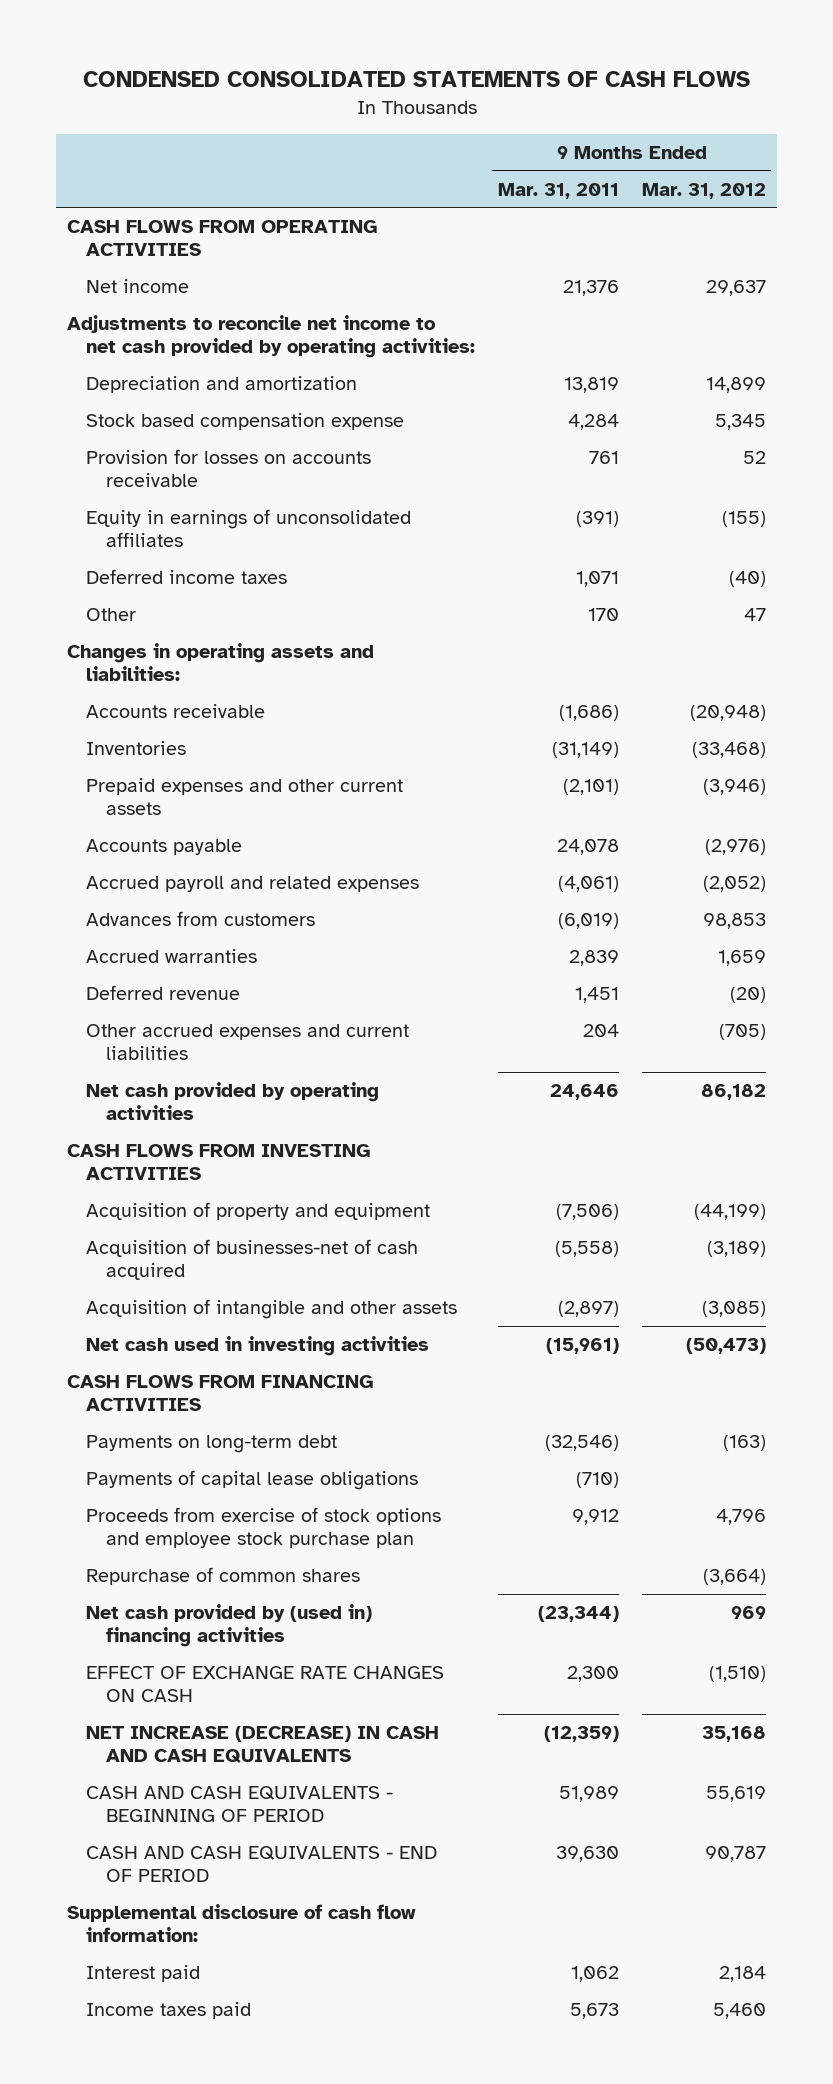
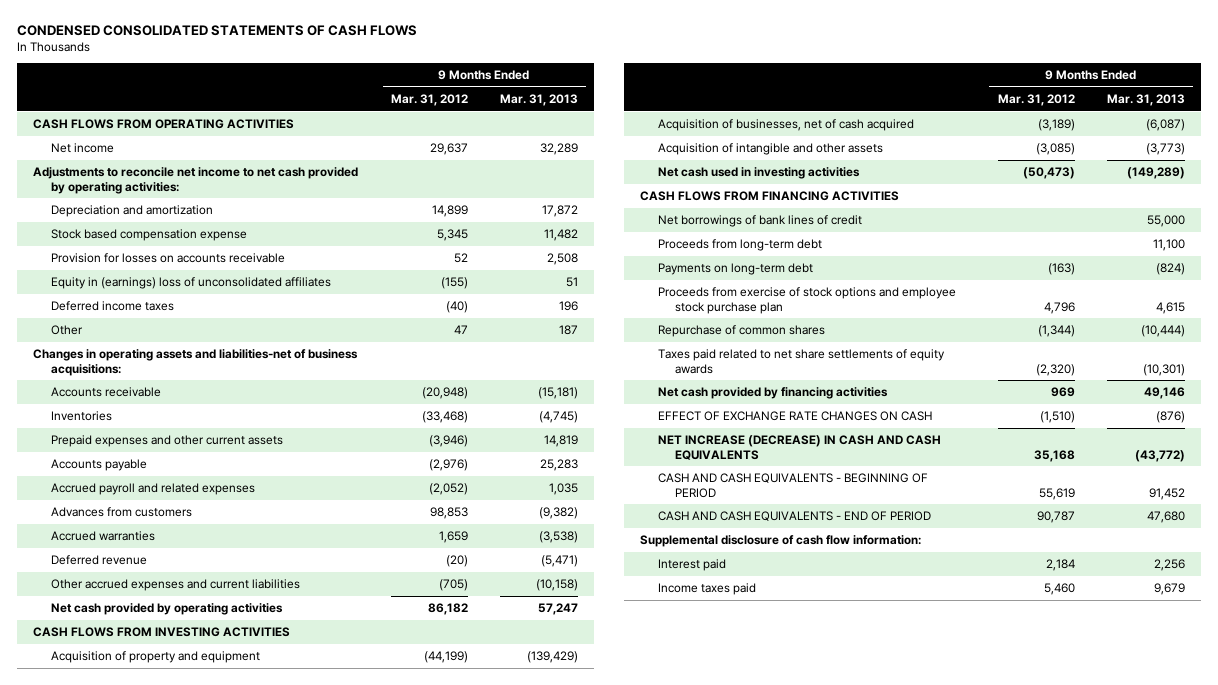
[498,182,620,199] Mar. 31, 2011 -> none
none -> [500,93,579,106] Mar. 31, 2013
[86,509,412,548] Equity in earnings of unconsolidated affiliates -> [50,277,331,290] Equity in (earnings) loss of unconsolidated affiliates
[67,643,375,682] Changes in operating assets and liabilities: -> [33,349,359,376] Changes in operating assets and liabilities-net of business acquisitions:
[86,1239,419,1281] Acquisition of businesses-net of cash acquired -> [657,119,914,132] Acquisition of businesses, net of cash acquired
none -> [657,215,862,228] Net borrowings of bank lines of credit
none -> [657,239,822,252] Proceeds from long-term debt
[86,1470,419,1491] Payments of capital lease obligations -> none
[702,1569,766,1586] (3,664) -> [1037,325,1075,338] (1,344)
none -> [657,349,945,374] Taxes paid related to net share settlements of equity awards
[86,1604,373,1648] Net cash provided by (used in) financing activities -> [657,387,888,400] Net cash provided by financing activities

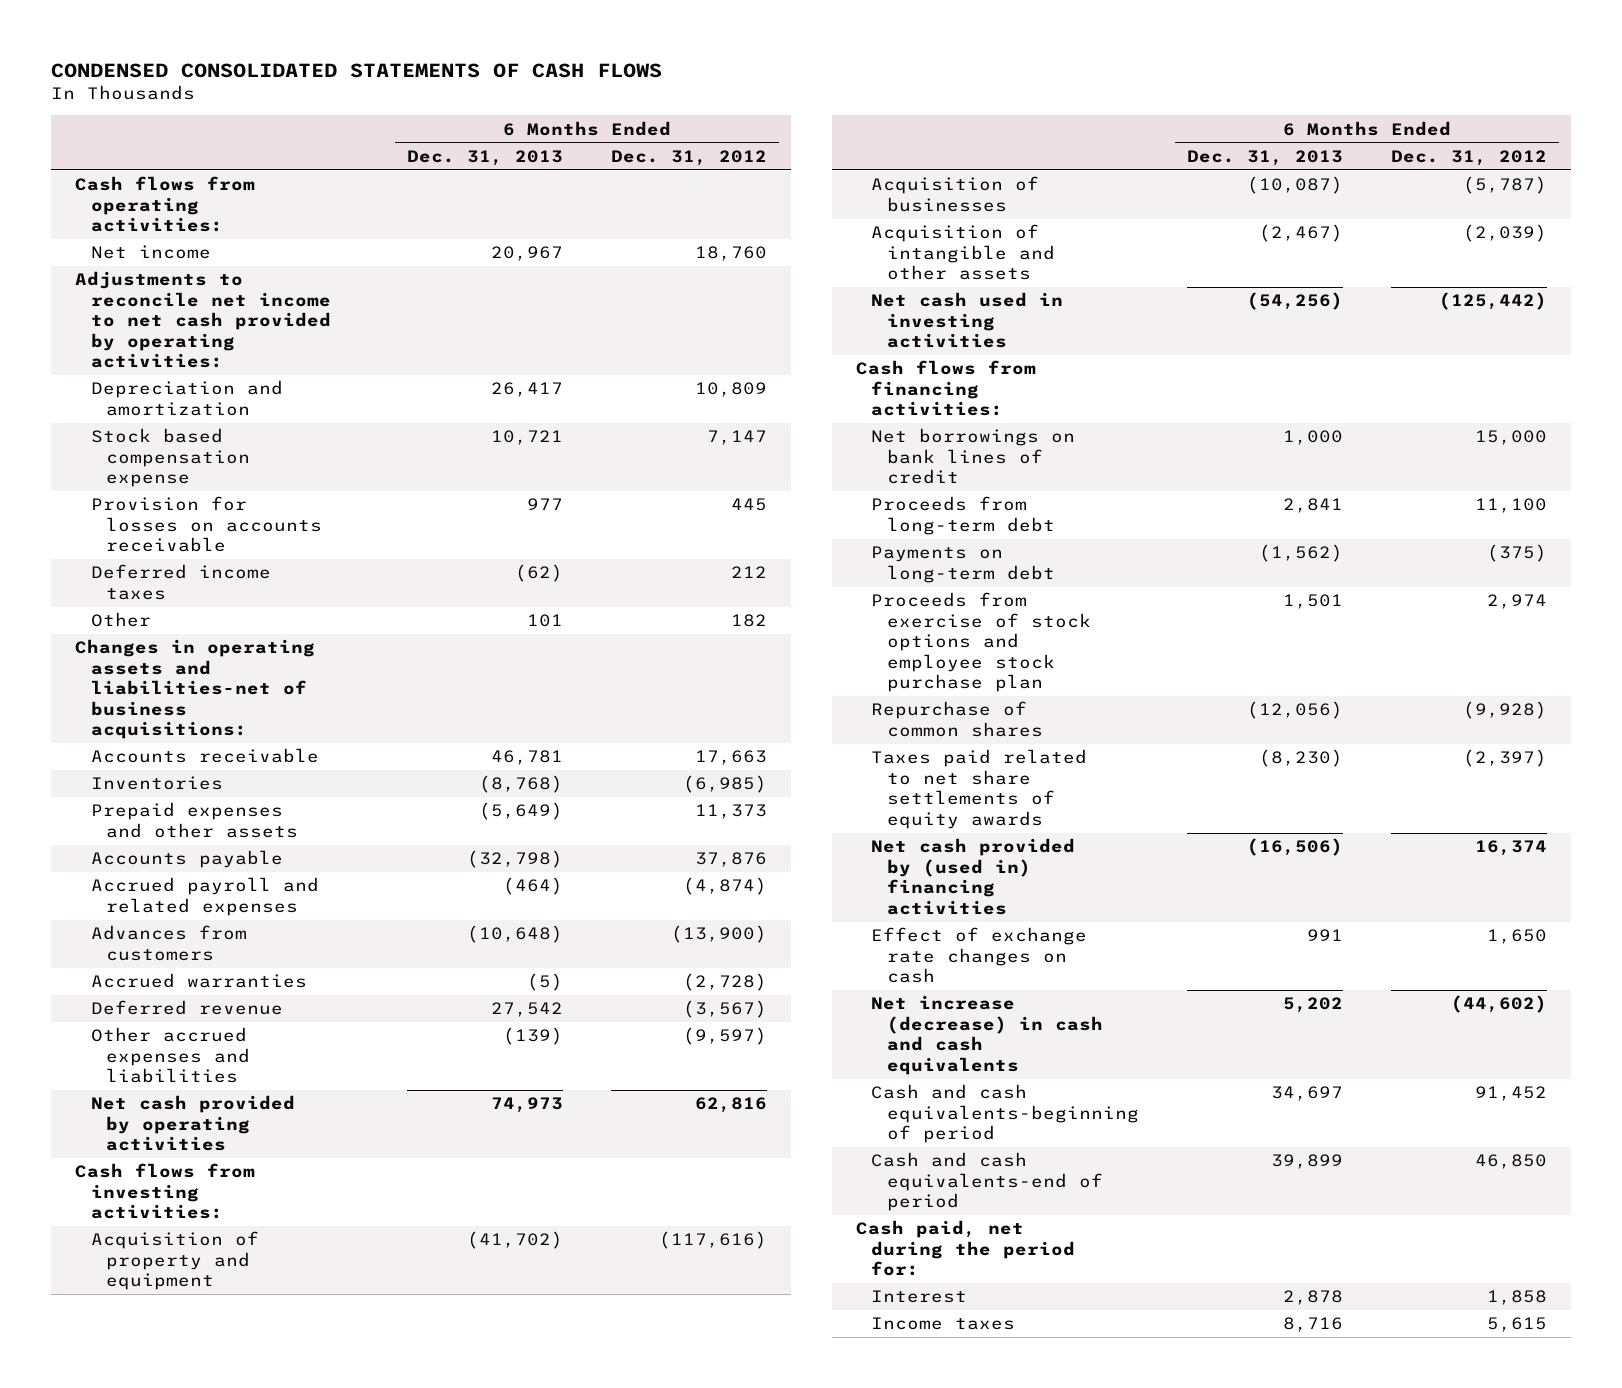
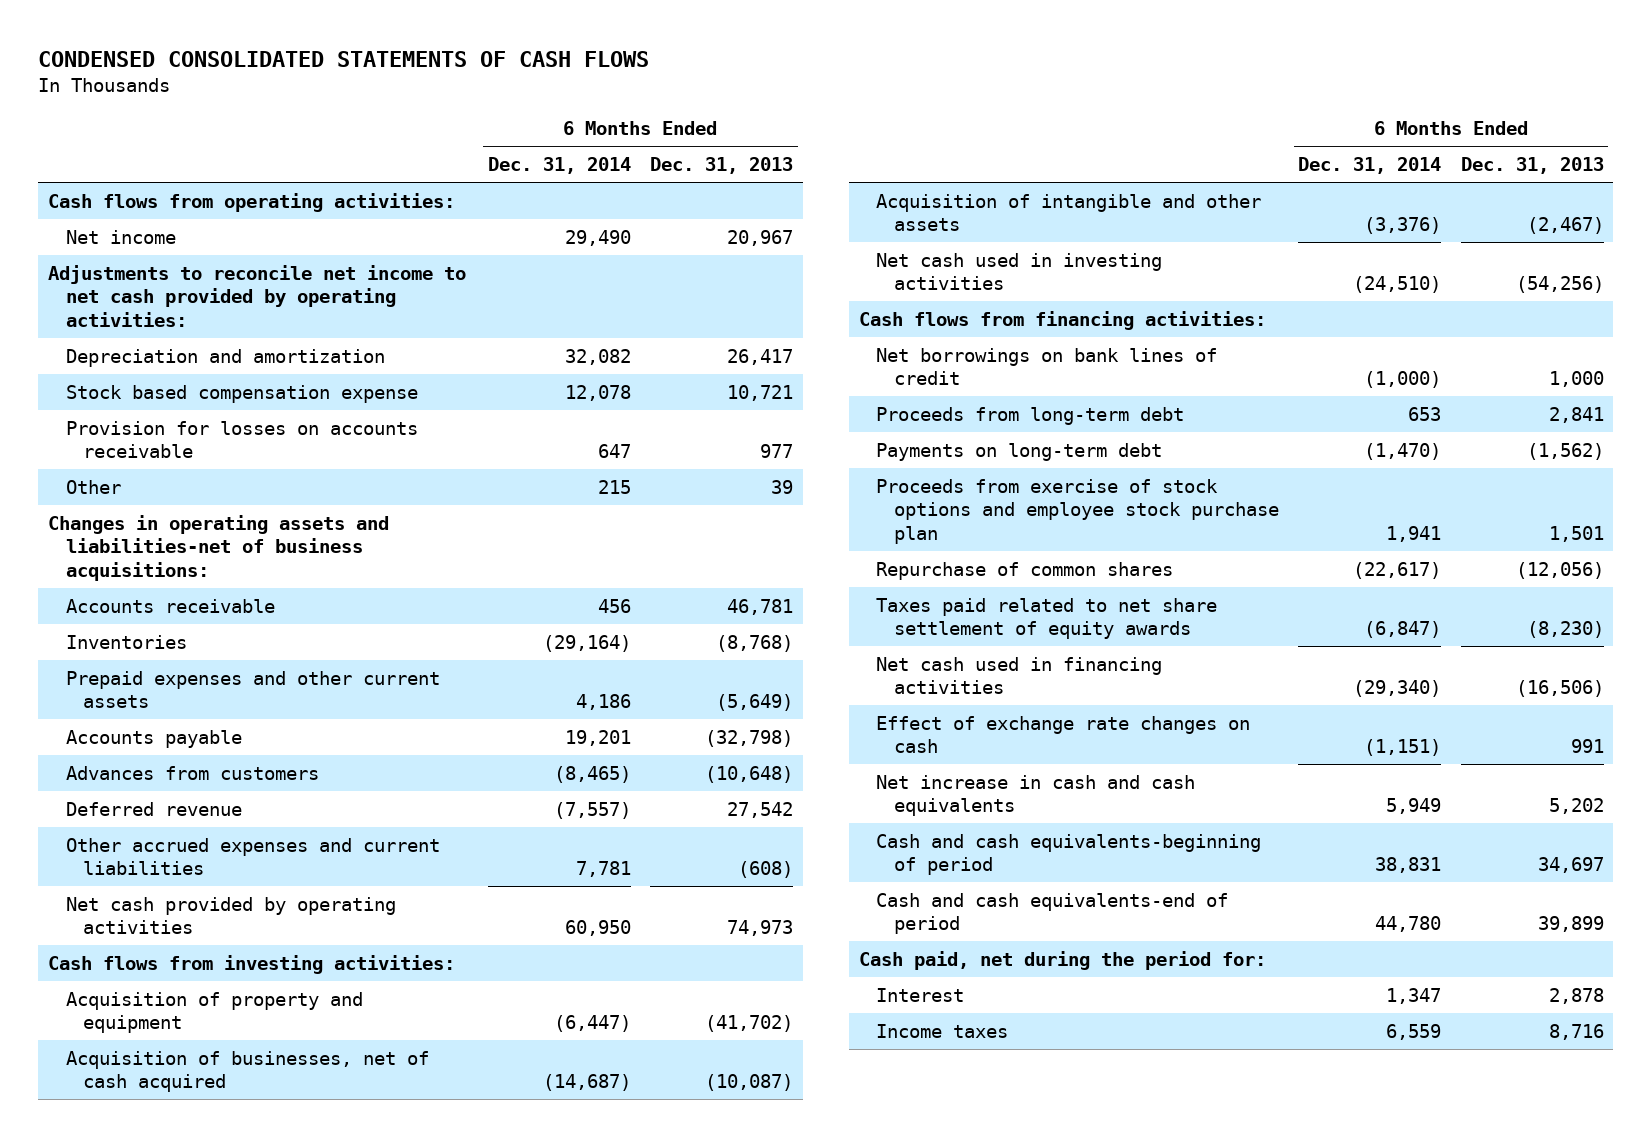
[610,149,767,166] Dec. 31, 2012 -> none
none -> [487,157,631,175] Dec. 31, 2014
[90,564,271,600] Deferred income taxes -> none
[526,614,563,628] 101 -> [770,479,793,494] 39
[90,802,299,838] Prepaid expenses and other assets -> [65,670,440,709] Prepaid expenses and other current assets
[90,877,319,916] Accrued payroll and related expenses -> none
[90,973,307,989] Accrued warranties -> none
[90,1027,251,1084] Other accrued expenses and liabilities -> [65,837,440,876] Other accrued expenses and current liabilities
[502,1027,563,1046] (139) -> [737,861,793,879] (608)
[871,176,1040,212] Acquisition of businesses -> [65,1050,429,1093] Acquisition of businesses, net of cash acquired
[871,749,1088,829] Taxes paid related to net share settlements of equity awards -> [876,597,1218,640] Taxes paid related to net share settlement of equity awards
[871,838,1076,915] Net cash provided by (used in) financing activities -> [876,656,1163,695] Net cash used in financing activities
[871,995,1103,1075] Net increase (decrease) in cash and cash equivalents -> [876,774,1196,817] Net increase in cash and cash equivalents

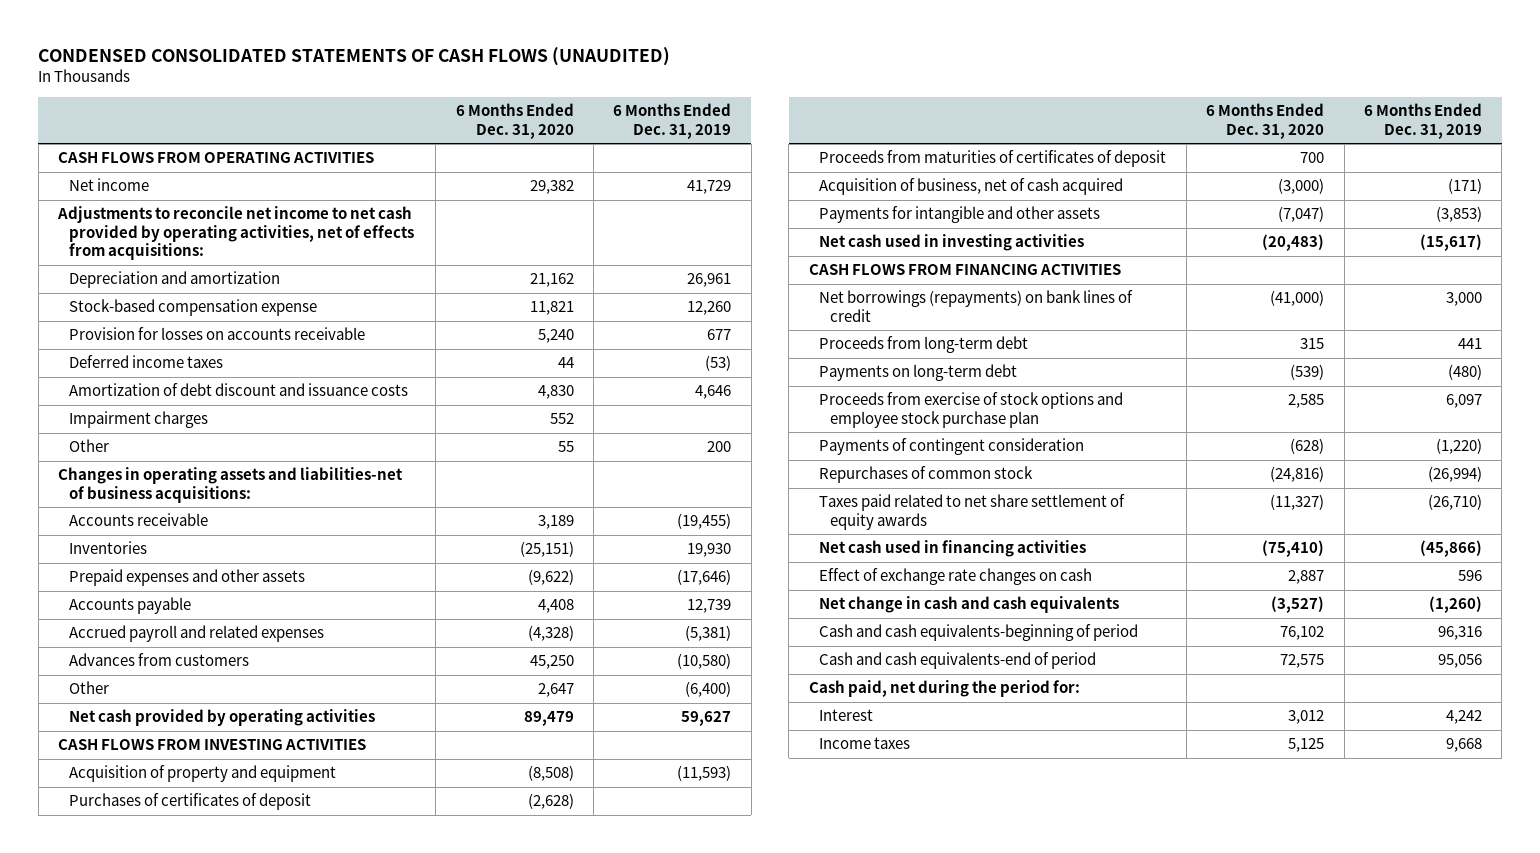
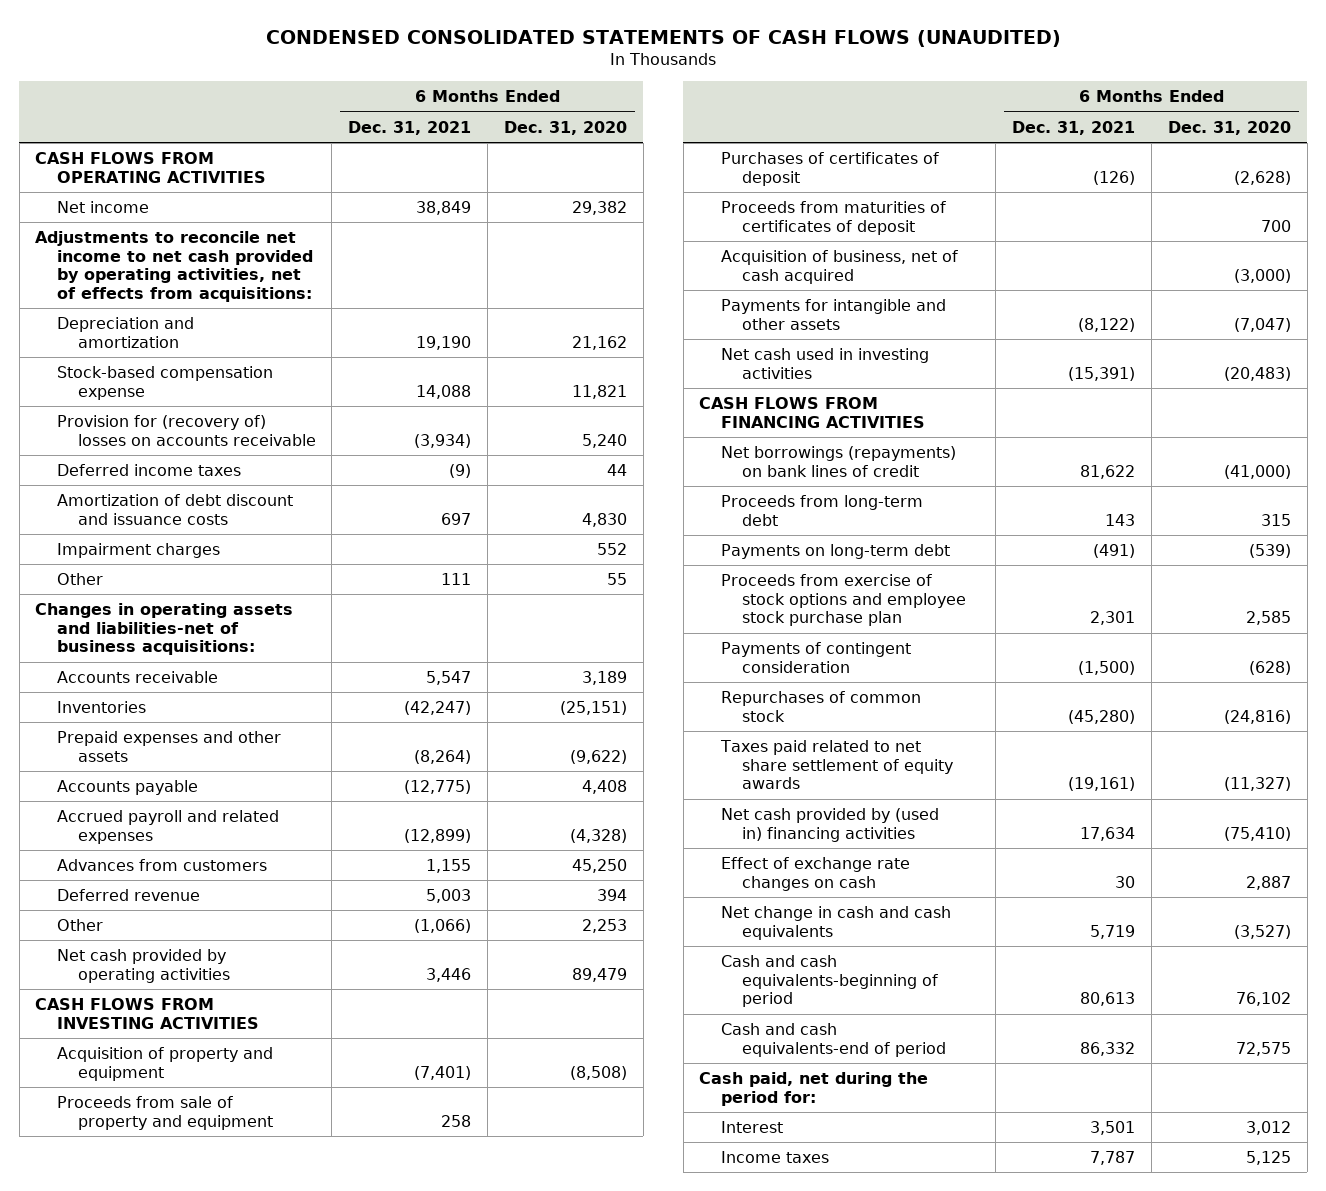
[613,103,732,139] 6 Months Ended Dec. 31, 2019 -> none
none -> [348,120,472,135] Dec. 31, 2021
[68,327,365,341] Provision for losses on accounts receivable -> [56,415,316,446] Provision for (recovery of) losses on accounts receivable
none -> [56,889,200,902] Deferred revenue
[537,683,574,698] 2,647 -> [581,919,627,934] 2,253
none -> [56,1096,273,1130] Proceeds from sale of property and equipment
[819,540,1087,558] Net cash used in financing activities -> [720,808,939,842] Net cash provided by (used in) financing activities

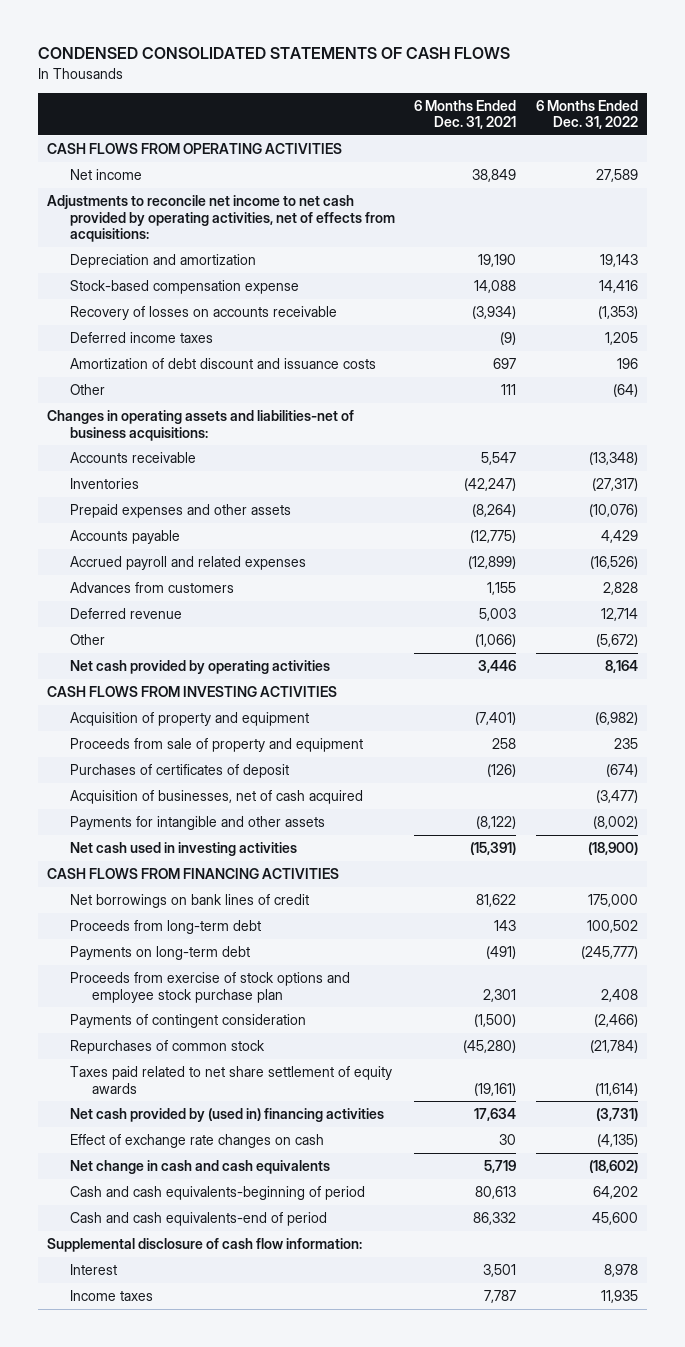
[266,29,1062,47] CONDENSED CONSOLIDATED STATEMENTS OF CASH FLOWS (UNAUDITED) -> [37,47,510,60] CONDENSED CONSOLIDATED STATEMENTS OF CASH FLOWS
[503,120,627,135] Dec. 31, 2020 -> none
none -> [535,99,638,130] 6 Months Ended Dec. 31, 2022
[56,415,316,446] Provision for (recovery of) losses on accounts receivable -> [69,306,337,321] Recovery of losses on accounts receivable
[56,543,220,559] Impairment charges -> none
[720,201,946,235] Proceeds from maturities of certificates of deposit -> none
[720,250,958,284] Acquisition of business, net of cash acquired -> [69,790,363,805] Acquisition of businesses, net of cash acquired
[720,446,956,477] Net borrowings (repayments) on bank lines of credit -> [69,894,309,909] Net borrowings on bank lines of credit
[699,1072,929,1106] Cash paid, net during the period for: -> none
none -> [47,1238,363,1253] Supplemental disclosure of cash flow information:

